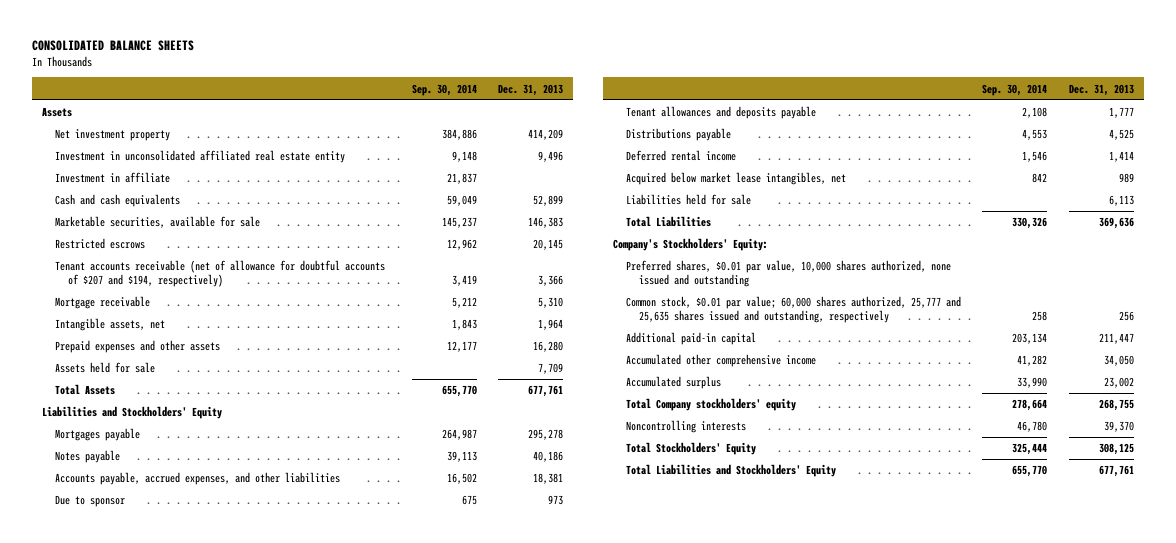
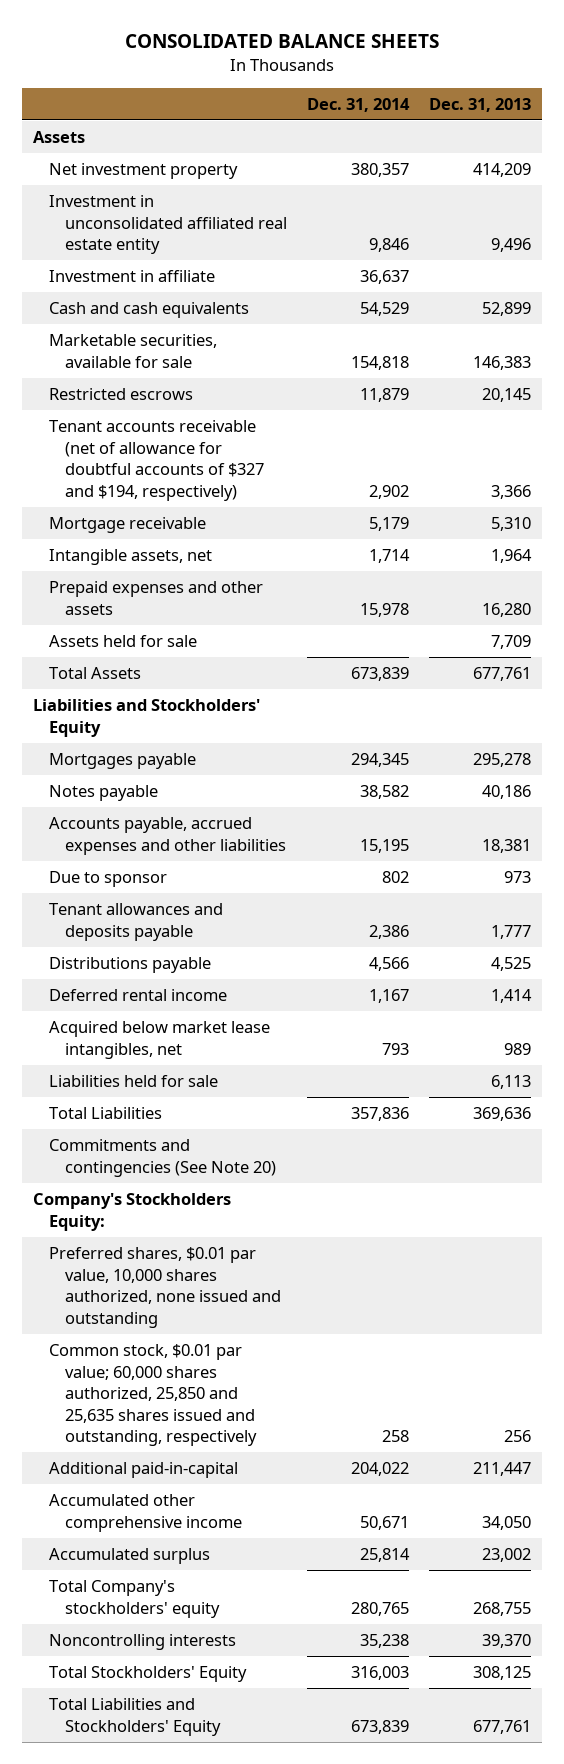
[411,83,477,96] Sep. 30, 2014 -> none
none -> [307,97,411,112] Dec. 31, 2014
[55,260,386,287] Tenant accounts receivable (net of allowance for doubtful accounts of $207 and $194, respectively) -> [48,420,264,501] Tenant accounts receivable (net of allowance for doubtful accounts of $327 and $194, respectively)
[55,472,341,486] Accounts payable, accrued expenses, and other liabilities -> [48,817,286,855] Accounts payable, accrued expenses and other liabilities
none -> [48,1139,276,1177] Commitments and contingencies (See Note 20)
[613,238,769,252] Company's Stockholders' Equity: -> [32,1193,231,1231] Company's Stockholders Equity:
[626,296,962,323] Common stock, $0.01 par value; 60,000 shares authorized, 25,777 and 25,635 shares issued and outstanding, respectively -> [48,1344,257,1447] Common stock, $0.01 par value; 60,000 shares authorized, 25,850 and 25,635 shares issued and outstanding, respectively
[626,332,757,346] Additional paid-in capital -> [48,1462,238,1479] Additional paid-in-capital
[626,398,797,412] Total Company stockholders' equity -> [48,1580,220,1618] Total Company's stockholders' equity

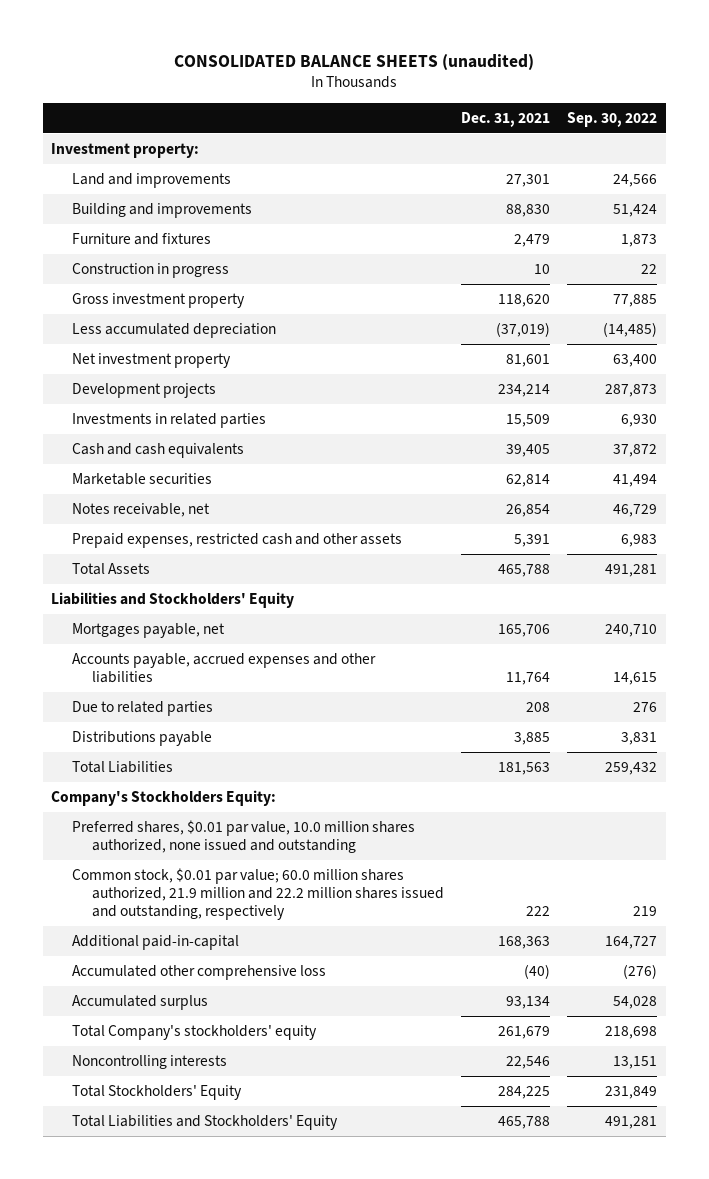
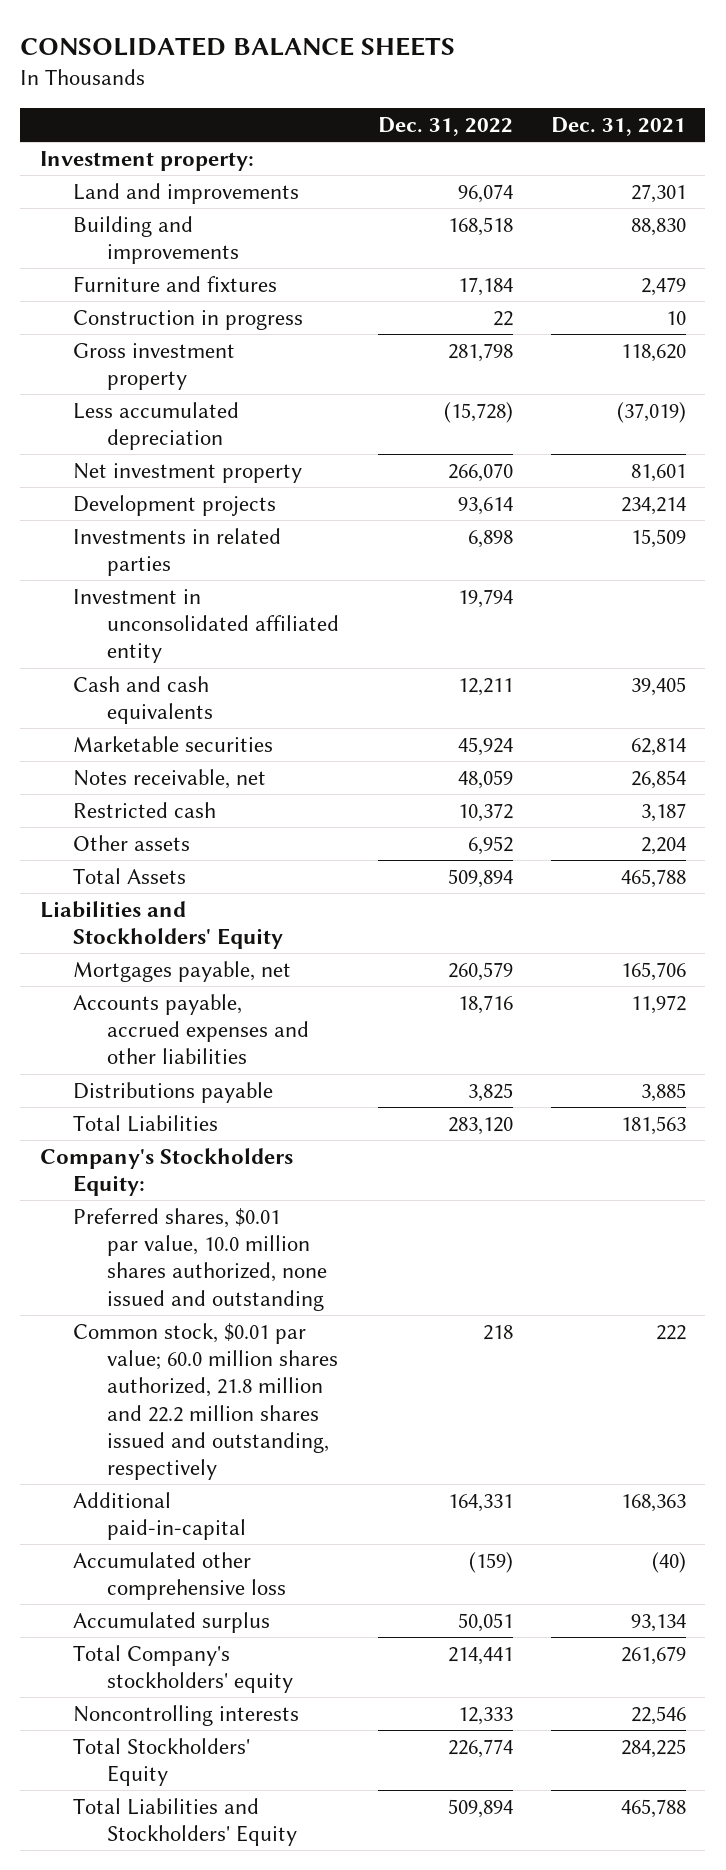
[174,53,535,70] CONSOLIDATED BALANCE SHEETS (unaudited) -> [20,37,456,57] CONSOLIDATED BALANCE SHEETS
[567,111,658,127] Sep. 30, 2022 -> none
none -> [377,116,513,136] Dec. 31, 2022
none -> [73,588,340,664] Investment in unconsolidated affiliated entity
[71,533,402,549] Prepaid expenses, restricted cash and other assets -> none
none -> [73,801,217,818] Restricted cash
none -> [73,834,191,851] Other assets
[71,701,213,717] Due to related parties -> none
[506,672,551,686] 11,764 -> [631,994,687,1014] 11,972
[71,868,444,921] Common stock, $0.01 par value; 60.0 million shares authorized, 21.9 million and 22.2 million shares issued and outstanding, respectively -> [73,1322,339,1480] Common stock, $0.01 par value; 60.0 million shares authorized, 21.8 million and 22.2 million shares issued and outstanding, respectively

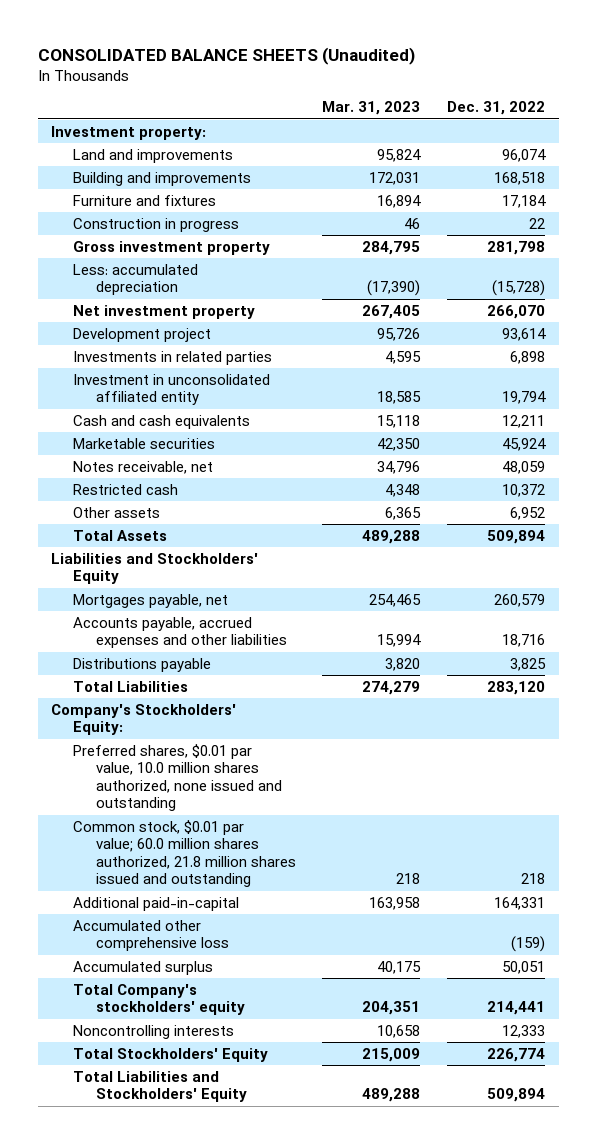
[20,37,456,57] CONSOLIDATED BALANCE SHEETS -> [37,46,415,65] CONSOLIDATED BALANCE SHEETS (Unaudited)
[551,116,687,136] Dec. 31, 2021 -> none
none -> [322,101,421,116] Mar. 31, 2023
[73,401,240,451] Less accumulated depreciation -> [73,263,199,296] Less: accumulated depreciation
[73,494,277,516] Development projects -> [73,327,212,342] Development project
[39,1147,293,1197] Company's Stockholders Equity: -> [51,703,237,736] Company's Stockholders' Equity:
[73,1322,339,1480] Common stock, $0.01 par value; 60.0 million shares authorized, 21.8 million and 22.2 million shares issued and outstanding, respectively -> [73,819,296,888] Common stock, $0.01 par value; 60.0 million shares authorized, 21.8 million shares issued and outstanding

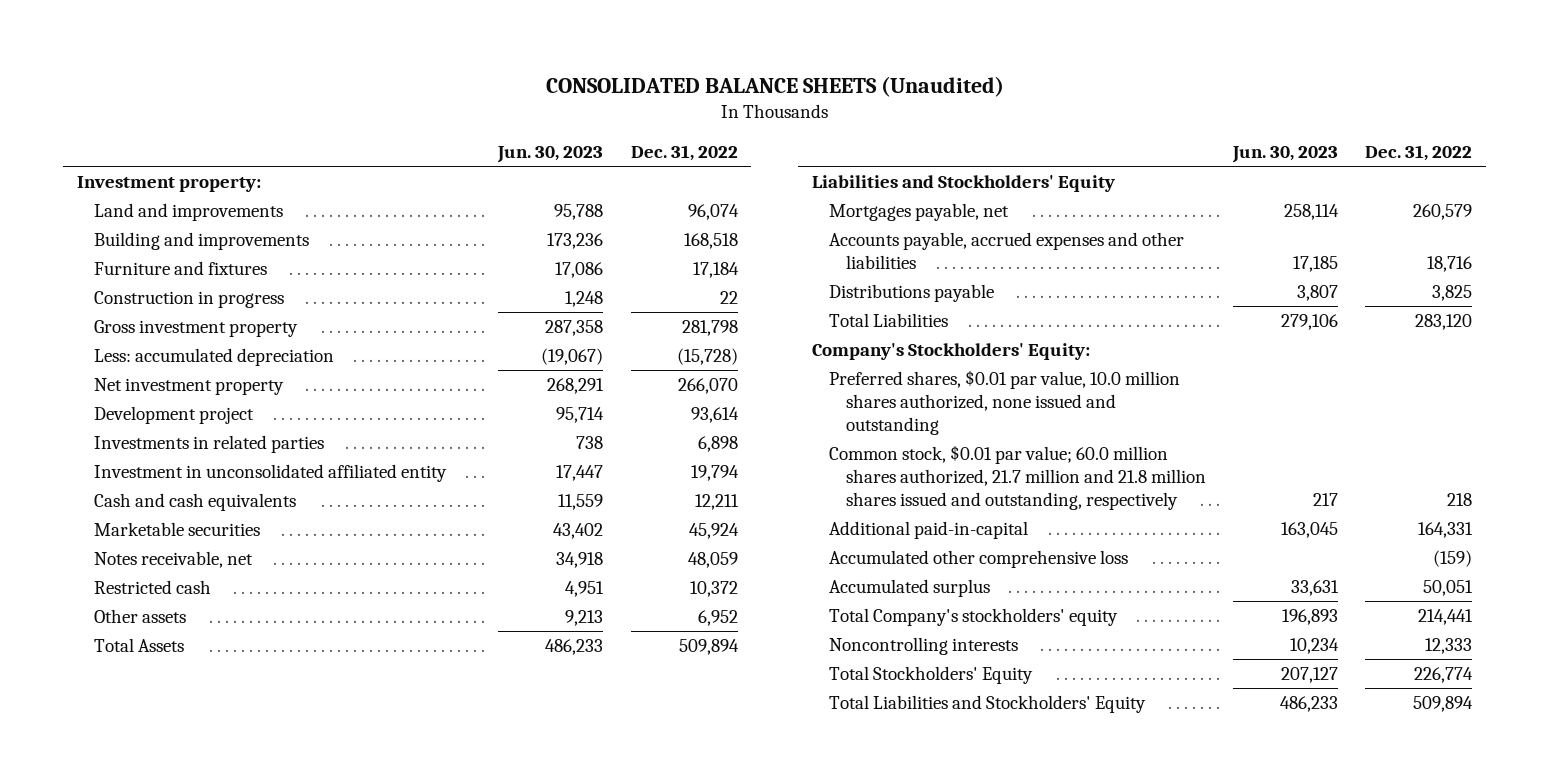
[322,101,421,116] Mar. 31, 2023 -> none
none -> [497,146,604,164] Jun. 30, 2023
[73,819,296,888] Common stock, $0.01 par value; 60.0 million shares authorized, 21.8 million shares issued and outstanding -> [828,444,1207,511] Common stock, $0.01 par value; 60.0 million shares authorized, 21.7 million and 21.8 million shares issued and outstanding, respectively

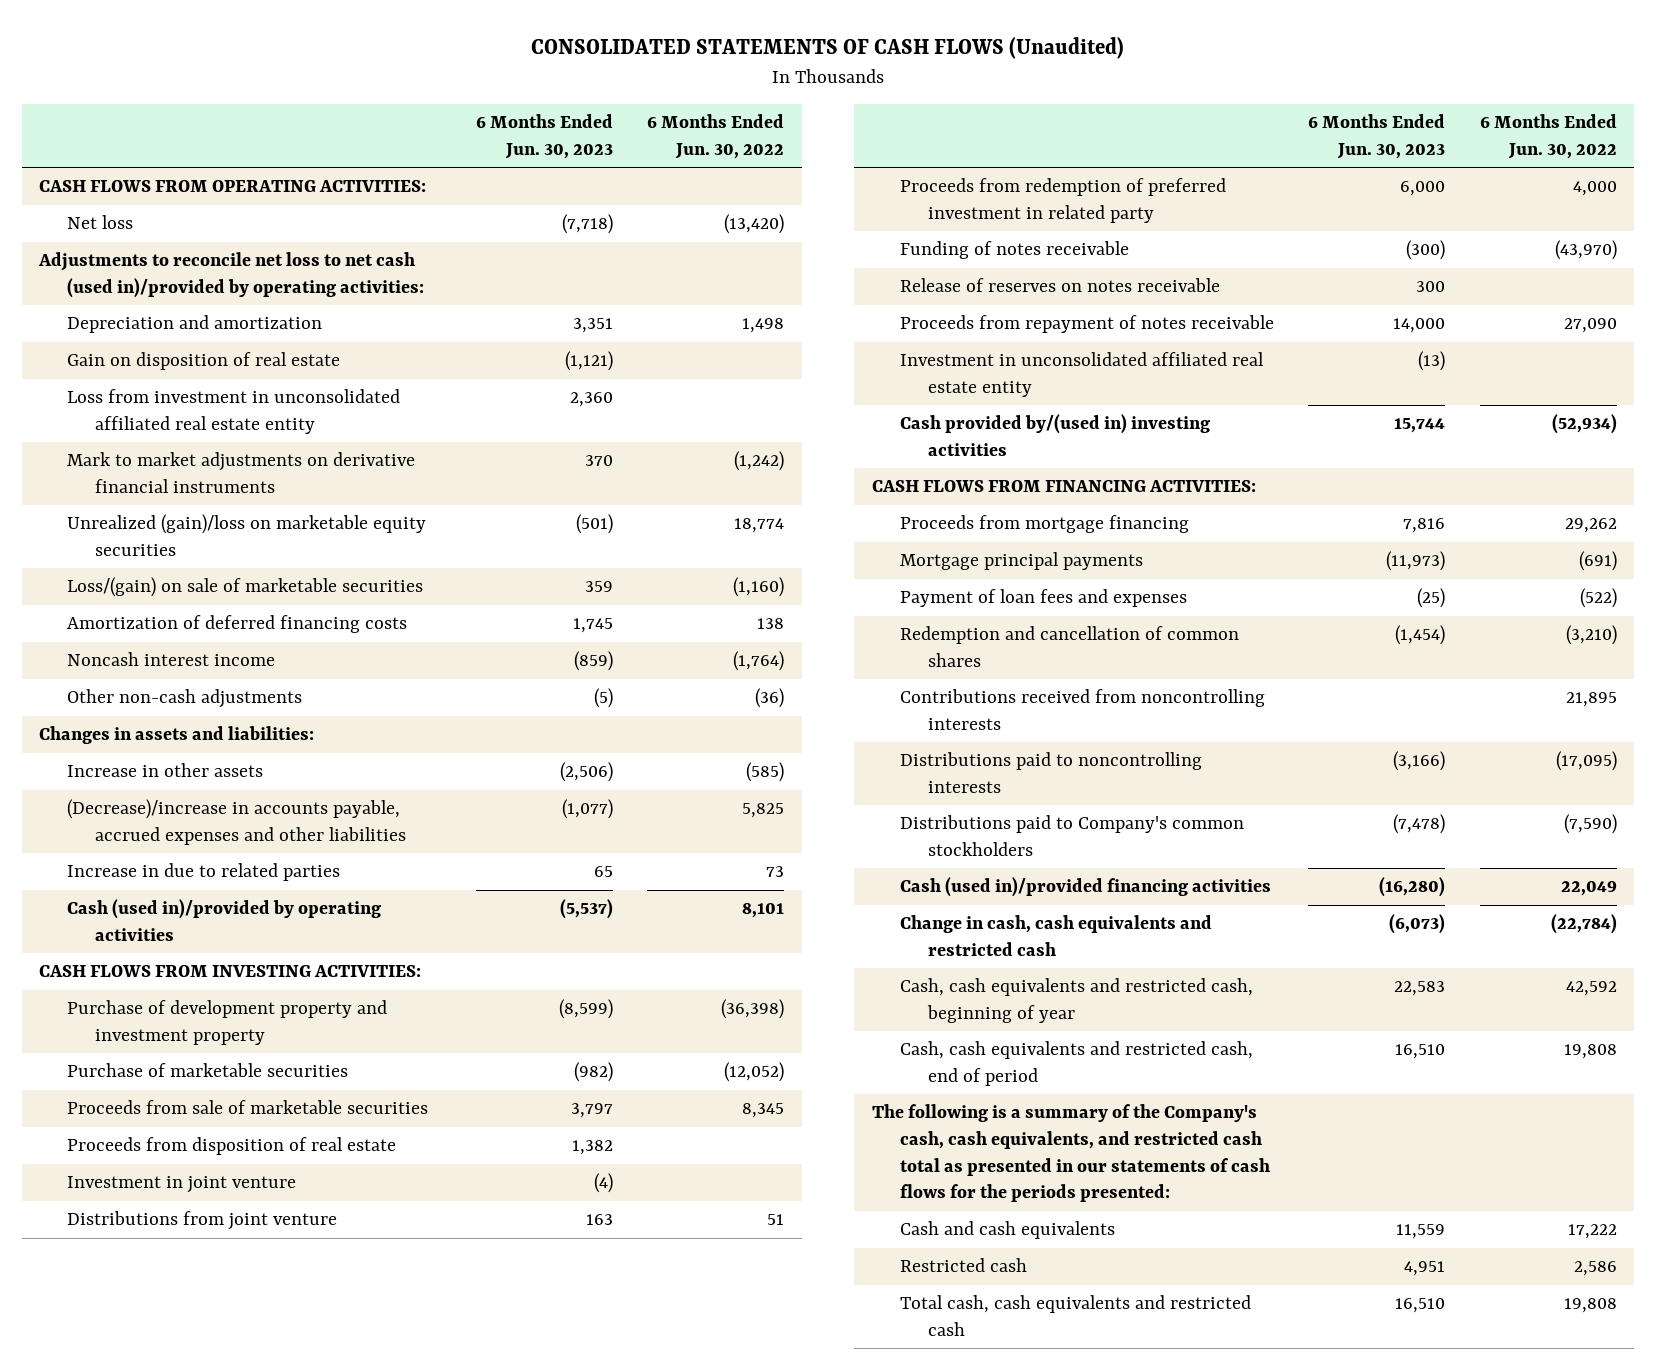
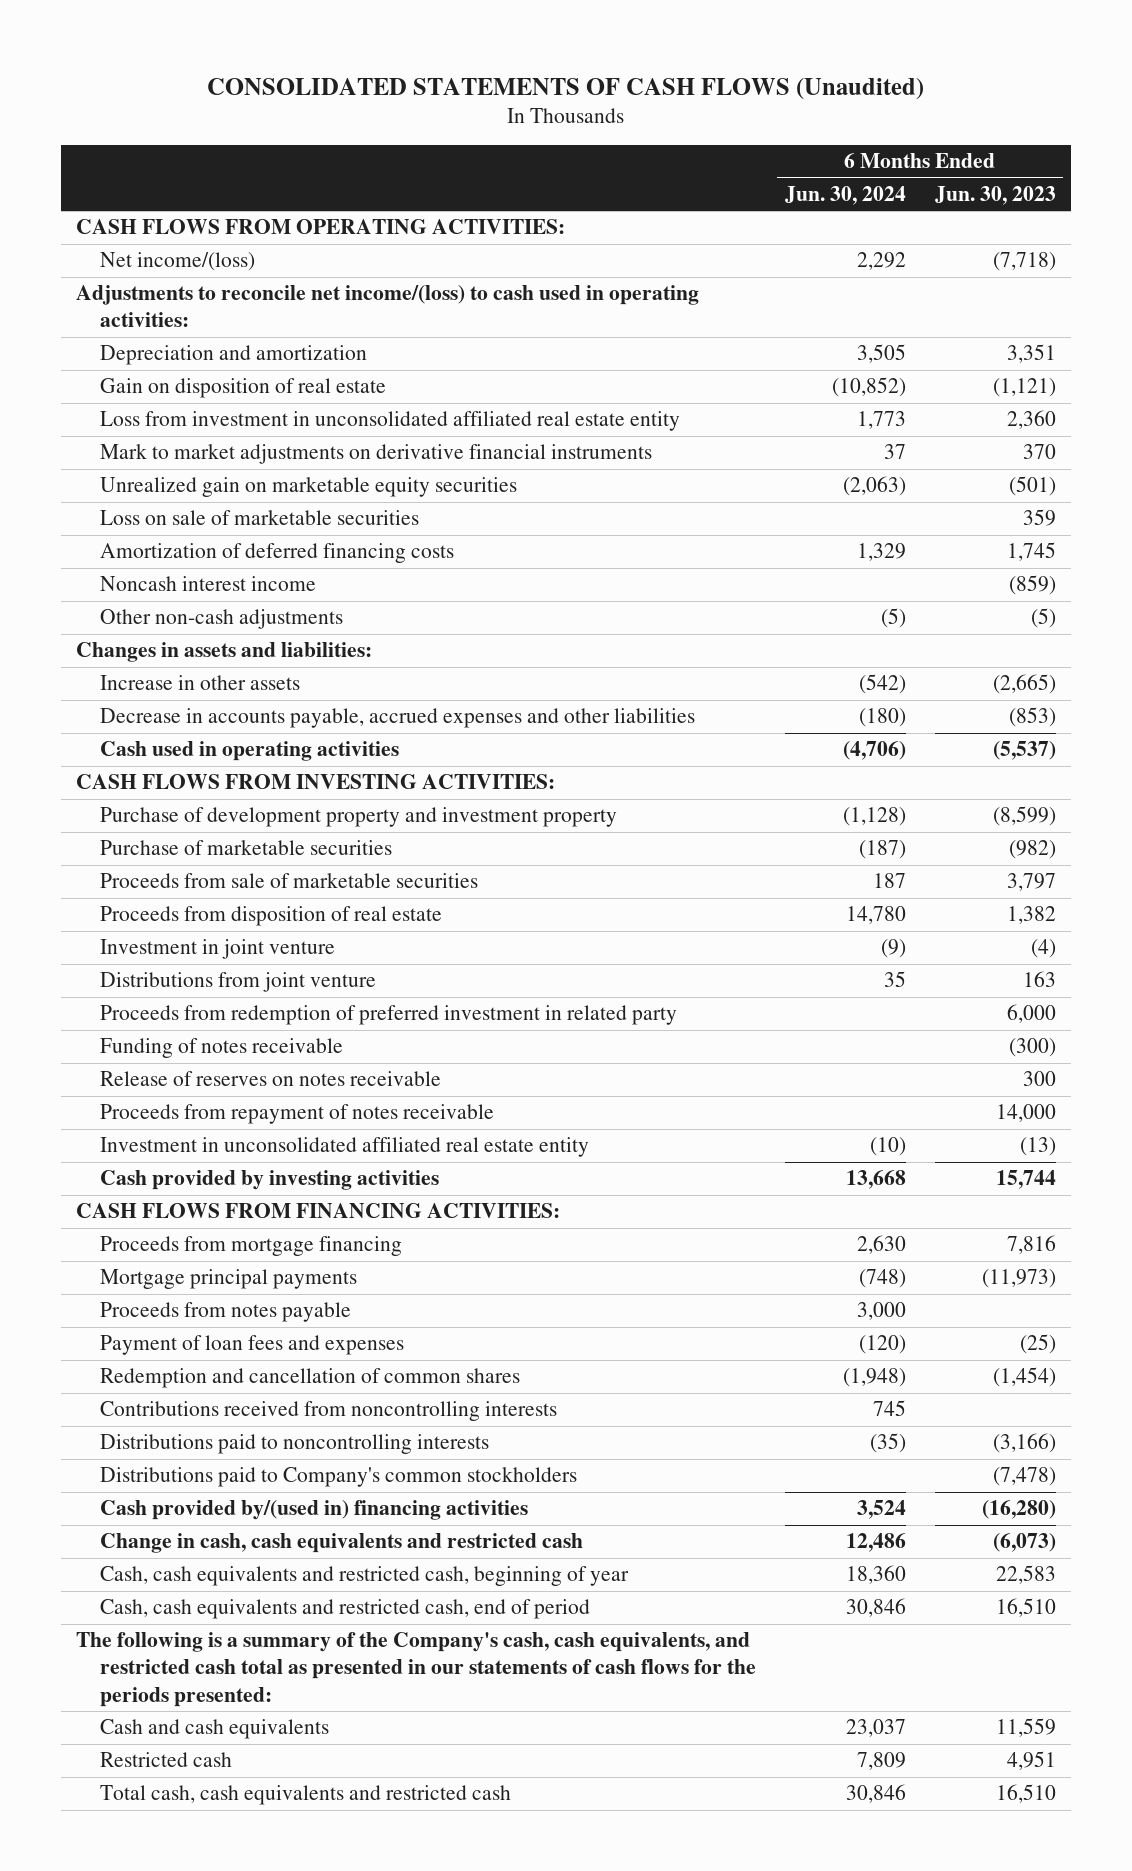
[647,114,785,159] 6 Months Ended Jun. 30, 2022 -> none
none -> [784,186,906,206] Jun. 30, 2024
[67,215,134,230] Net loss -> [99,252,255,272] Net income/(loss)
[38,252,425,299] Adjustments to reconcile net loss to net cash (used in)/provided by operating activities: -> [76,285,700,328] Adjustments to reconcile net income/(loss) to cash used in operating activities:
[67,514,427,557] Unrealized (gain)/loss on marketable equity securities -> [99,477,517,498] Unrealized gain on marketable equity securities
[67,577,424,598] Loss/(gain) on sale of marketable securities -> [99,510,419,526] Loss on sale of marketable securities
[67,863,341,882] Increase in due to related parties -> none
[559,762,613,783] (2,506) -> [992,674,1056,695] (2,665)
[67,799,407,846] (Decrease)/increase in accounts payable, accrued expenses and other liabilities -> [99,708,695,729] Decrease in accounts payable, accrued expenses and other liabilities
[561,799,613,820] (1,077) -> [1008,707,1056,728] (853)
[67,899,382,942] Cash (used in)/provided by operating activities -> [99,741,399,762] Cash used in operating activities
[899,414,1210,457] Cash provided by/(used in) investing activities -> [99,1170,439,1191] Cash provided by investing activities
none -> [99,1302,351,1323] Proceeds from notes payable
[899,877,1271,898] Cash (used in)/provided financing activities -> [99,1500,528,1521] Cash provided by/(used in) financing activities

